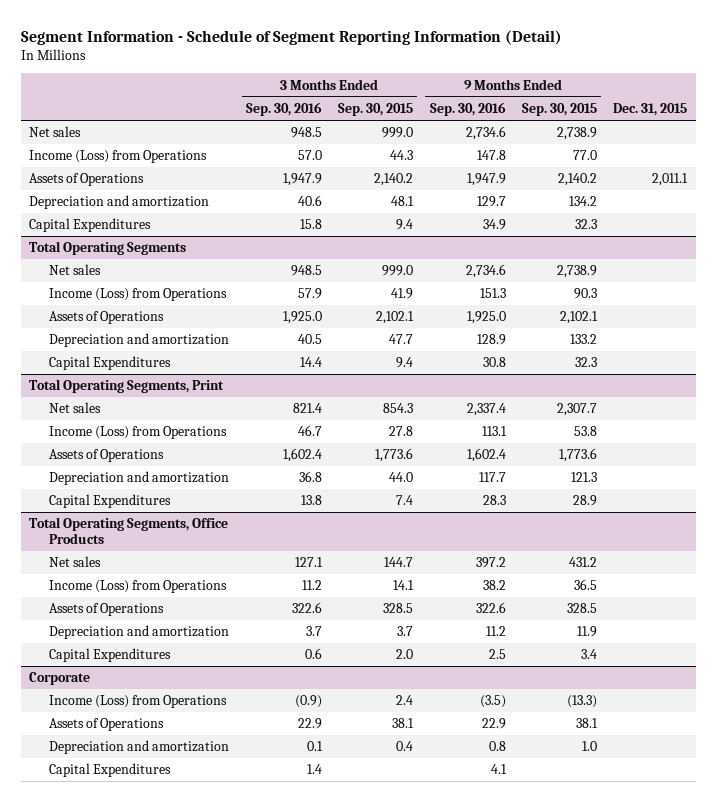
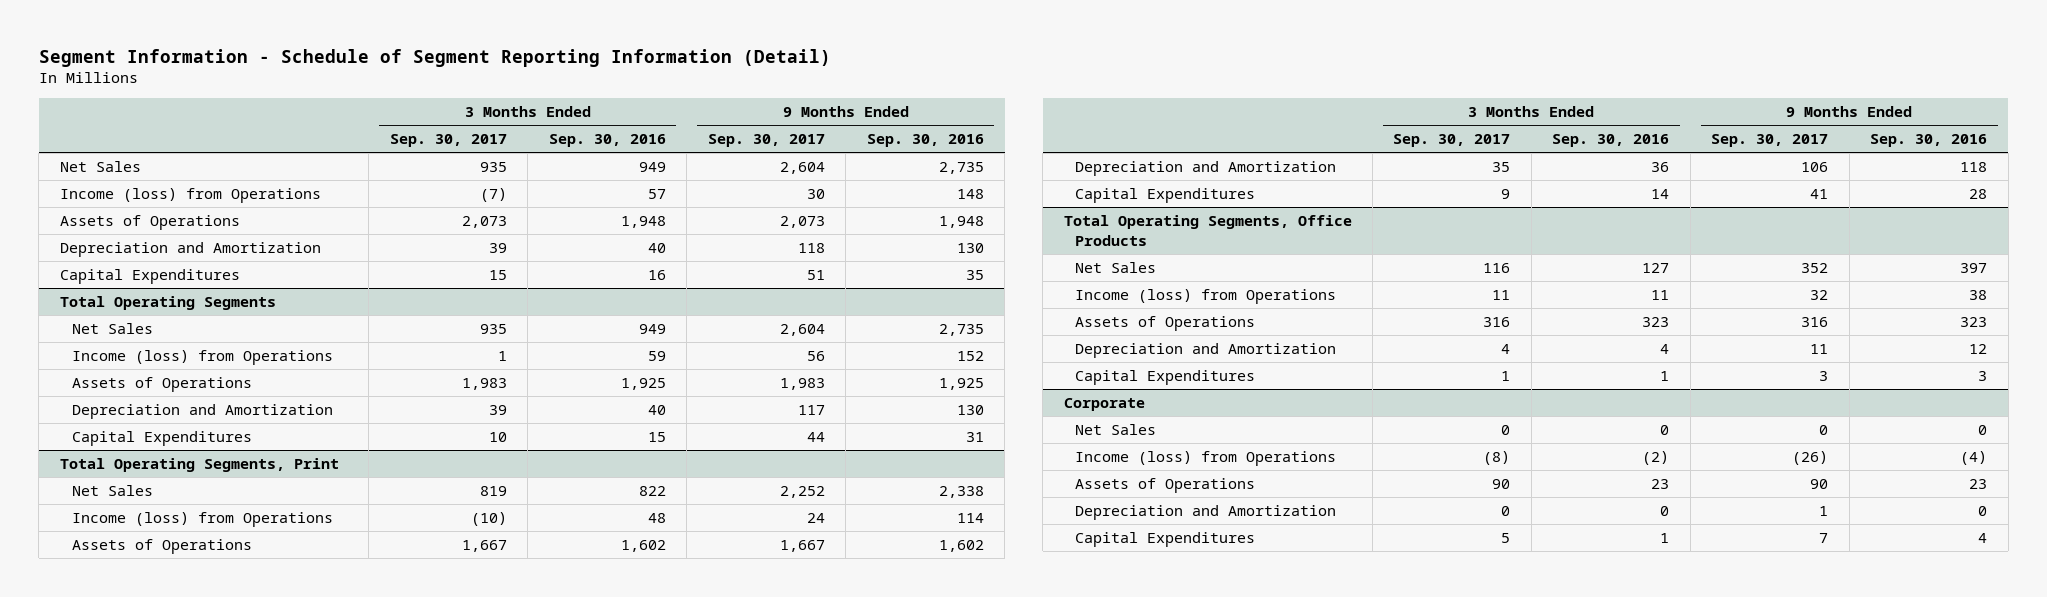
[338,103,414,117] Sep. 30, 2015 -> none
[521,103,597,117] Sep. 30, 2015 -> none
[613,103,688,117] Dec. 31, 2015 -> none
none -> [389,134,507,148] Sep. 30, 2017
none -> [707,134,825,148] Sep. 30, 2017
[29,126,82,138] Net sales -> [59,160,141,172] Net Sales
[290,127,322,139] 948.5 -> [638,161,666,172] 949
[465,126,506,141] 2,734.6 -> [938,161,984,174] 2,735
[29,150,208,164] Income (Loss) from Operations -> [59,187,321,203] Income (loss) from Operations
[297,150,322,161] 57.0 -> [647,188,666,199] 57
[476,150,506,161] 147.8 -> [956,188,984,199] 148
[282,173,322,187] 1,947.9 -> [620,215,666,228] 1,948
[466,173,506,187] 1,947.9 -> [938,215,984,228] 1,948
[29,195,210,210] Depreciation and amortization -> [59,241,321,257] Depreciation and Amortization
[297,195,322,207] 40.6 -> [647,242,666,253] 40
[476,196,506,208] 129.7 -> [956,242,984,253] 130
[299,219,322,230] 15.8 -> [647,269,666,280] 16
[482,219,506,231] 34.9 -> [965,269,984,280] 35
[49,264,102,276] Net sales -> [71,322,153,334] Net Sales
[290,265,322,277] 948.5 -> [638,323,666,334] 949
[465,264,506,279] 2,734.6 -> [938,323,984,336] 2,735
[49,288,228,302] Income (Loss) from Operations -> [71,349,333,365] Income (loss) from Operations
[297,288,322,300] 57.9 -> [647,350,666,361] 59
[479,288,506,299] 151.3 -> [956,350,984,361] 152
[282,311,322,325] 1,925.0 -> [620,377,666,390] 1,925
[466,311,506,325] 1,925.0 -> [938,377,984,390] 1,925
[49,333,230,348] Depreciation and amortization -> [71,403,333,419] Depreciation and Amortization
[297,334,322,345] 40.5 -> [647,404,666,415] 40
[476,334,506,346] 128.9 -> [956,404,984,415] 130
[299,357,322,368] 14.4 -> [647,431,666,442] 15
[482,357,506,368] 30.8 -> [965,431,984,442] 31
[49,402,102,414] Net sales -> [71,484,153,496] Net Sales
[292,403,322,414] 821.4 -> [638,485,666,496] 822
[466,403,506,417] 2,337.4 -> [938,485,984,498] 2,338
[49,426,228,440] Income (Loss) from Operations -> [71,511,333,527] Income (loss) from Operations
[297,425,322,437] 46.7 -> [647,512,666,523] 48
[481,426,507,437] 113.1 -> [956,512,984,523] 114
[282,448,322,463] 1,602.4 -> [620,539,666,552] 1,602
[466,448,506,463] 1,602.4 -> [938,539,984,552] 1,602
[49,471,230,486] Depreciation and amortization -> [1075,160,1337,176] Depreciation and Amortization
[298,471,322,483] 36.8 -> [1651,161,1670,172] 36
[478,472,506,483] 117.7 -> [1960,161,1988,172] 118
[300,495,322,506] 13.8 -> [1651,188,1670,199] 14
[482,495,506,506] 28.3 -> [1969,188,1988,199] 28
[49,556,102,568] Net sales -> [1075,261,1157,273] Net Sales
[294,557,323,568] 127.1 -> [1642,262,1670,273] 127
[475,557,506,569] 397.2 -> [1960,262,1988,273] 397
[49,580,228,594] Income (Loss) from Operations -> [1075,288,1337,304] Income (loss) from Operations
[301,580,322,591] 11.2 -> [1651,289,1670,300] 11
[482,580,506,591] 38.2 -> [1969,289,1988,300] 38
[291,602,322,614] 322.6 -> [1642,316,1670,327] 323
[475,602,506,614] 322.6 -> [1960,316,1988,327] 323
[49,625,230,640] Depreciation and amortization -> [1075,342,1337,358] Depreciation and Amortization
[305,626,322,637] 3.7 -> [1660,343,1670,354] 4
[485,626,506,637] 11.2 -> [1969,343,1988,354] 12
[304,648,322,660] 0.6 -> [1660,370,1670,381] 1
[488,649,506,660] 2.5 -> [1978,370,1988,381] 3
none -> [1075,423,1157,435] Net Sales
[49,695,228,709] Income (Loss) from Operations -> [1075,450,1337,466] Income (loss) from Operations
[294,695,322,709] (0.9) -> [1642,450,1670,465] (2)
[479,695,506,709] (3.5) -> [1960,450,1988,465] (4)
[297,718,322,730] 22.9 -> [1651,478,1670,489] 23
[481,718,506,730] 22.9 -> [1969,478,1988,489] 23
[49,740,230,755] Depreciation and amortization -> [1075,504,1337,520] Depreciation and Amortization
[306,741,323,752] 0.1 -> [1660,505,1670,516] 0
[488,741,506,752] 0.8 -> [1978,505,1988,516] 0
[306,764,322,775] 1.4 -> [1660,532,1670,543] 1
[490,764,507,775] 4.1 -> [1978,532,1988,543] 4

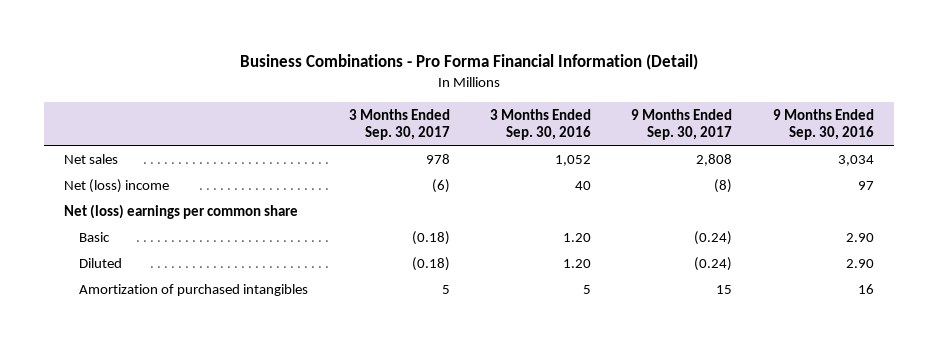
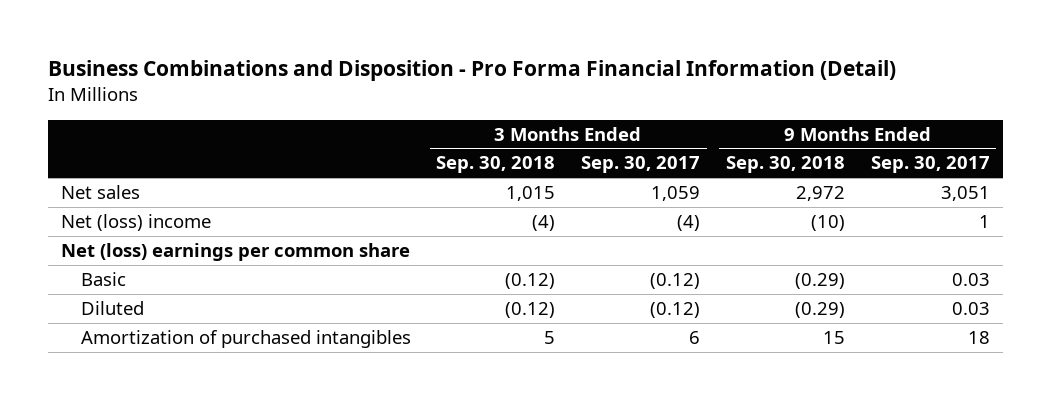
[239,54,698,71] Business Combinations - Pro Forma Financial Information (Detail) -> [47,60,896,82] Business Combinations and Disposition - Pro Forma Financial Information (Detail)
[490,108,592,141] 3 Months Ended Sep. 30, 2016 -> none
[772,108,874,141] 9 Months Ended Sep. 30, 2016 -> none
none -> [436,156,556,174] Sep. 30, 2018
none -> [725,156,845,174] Sep. 30, 2018
[425,153,450,164] 978 -> [651,185,701,201] 1,059
[696,153,733,166] 2,808 -> [940,185,990,201] 3,051
[431,178,450,193] (6) -> [677,214,701,231] (4)
[714,178,733,193] (8) -> [978,214,990,228] 1
[411,230,450,245] (0.18) -> [650,272,701,289] (0.12)
[694,230,733,245] (0.24) -> [951,272,990,286] 0.03
[411,256,450,271] (0.18) -> [650,301,701,318] (0.12)
[694,256,733,271] (0.24) -> [951,301,990,315] 0.03
[441,284,450,294] 5 -> [689,330,701,344] 6
[716,284,733,294] 15 -> [967,330,990,344] 18

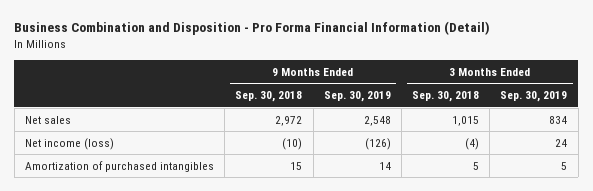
[47,60,896,82] Business Combinations and Disposition - Pro Forma Financial Information (Detail) -> [14,21,491,36] Business Combination and Disposition - Pro Forma Financial Information (Detail)
[581,156,701,174] Sep. 30, 2017 -> none
[870,156,990,174] Sep. 30, 2017 -> none
none -> [323,90,391,102] Sep. 30, 2019
none -> [500,90,568,102] Sep. 30, 2019
[60,242,410,261] Net (loss) earnings per common share -> none
[80,271,126,286] Basic -> none
[80,300,144,315] Diluted -> none
[60,213,211,231] Net (loss) income -> [25,137,115,150] Net income (loss)

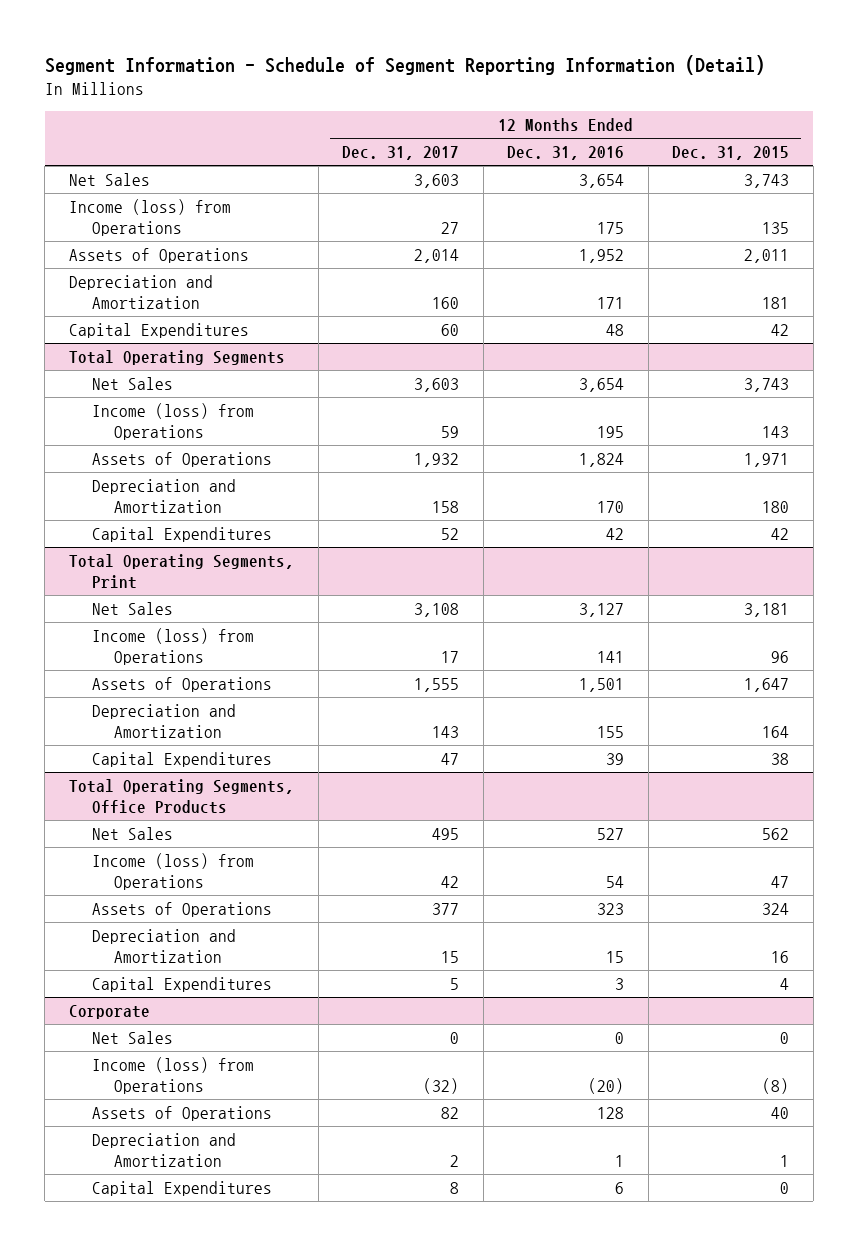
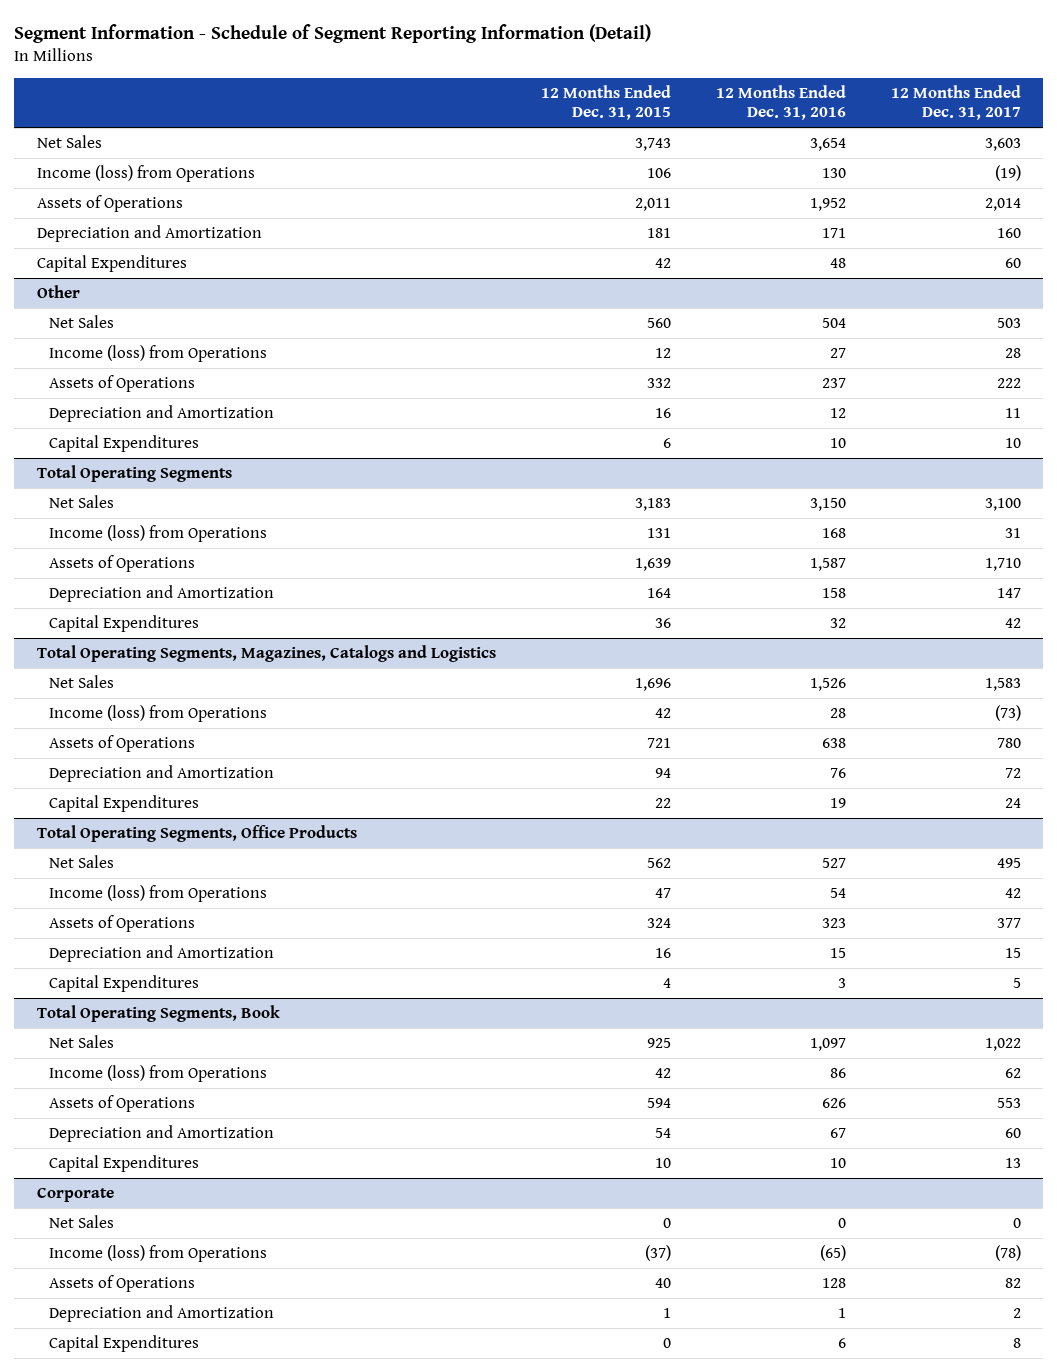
[441,221,460,234] 27 -> [994,165,1021,182] (19)
[597,221,625,234] 175 -> [821,168,846,179] 130
[762,221,790,234] 135 -> [646,168,671,179] 106
none -> [36,285,80,299] Other
none -> [49,315,115,329] Net Sales
none -> [49,345,268,363] Income (loss) from Operations
none -> [49,375,196,393] Assets of Operations
none -> [49,405,275,423] Depreciation and Amortization
none -> [49,435,200,453] Capital Expenditures
[68,554,294,589] Total Operating Segments, Print -> none
[414,378,460,393] 3,603 -> [984,498,1021,512] 3,100
[579,378,625,393] 3,654 -> [809,498,846,512] 3,150
[744,378,790,393] 3,743 -> [634,498,671,512] 3,183
[441,425,460,438] 59 -> [1004,528,1021,539] 31
[597,425,625,438] 195 -> [821,528,846,539] 168
[762,425,790,438] 143 -> [646,528,671,539] 131
[414,453,460,468] 1,932 -> [984,558,1021,572] 1,710
[579,453,625,468] 1,824 -> [809,558,846,572] 1,587
[744,453,790,468] 1,971 -> [634,558,671,572] 1,639
[432,500,460,513] 158 -> [996,588,1021,599] 147
[597,500,625,513] 170 -> [821,588,846,599] 158
[762,500,790,513] 180 -> [646,588,671,599] 164
[441,528,460,541] 52 -> [1004,618,1021,629] 42
[606,528,625,541] 42 -> [829,618,846,629] 32
[771,528,790,541] 42 -> [654,618,671,629] 36
none -> [36,645,496,663] Total Operating Segments, Magazines, Catalogs and Logistics
[414,603,460,618] 3,108 -> [984,678,1021,692] 1,583
[579,603,625,618] 3,127 -> [809,678,846,692] 1,526
[744,603,790,618] 3,181 -> [634,678,671,692] 1,696
[441,650,460,663] 17 -> [994,705,1021,722] (73)
[597,650,625,663] 141 -> [829,708,846,719] 28
[771,650,790,663] 96 -> [654,708,671,719] 42
[414,678,460,693] 1,555 -> [996,738,1021,749] 780
[579,678,625,693] 1,501 -> [821,738,846,749] 638
[744,678,790,693] 1,647 -> [646,738,671,749] 721
[432,725,460,738] 143 -> [1004,768,1021,779] 72
[597,725,625,738] 155 -> [829,768,846,779] 76
[762,725,790,738] 164 -> [654,768,671,779] 94
[441,753,460,766] 47 -> [1004,798,1021,809] 24
[606,753,625,766] 39 -> [829,798,846,809] 19
[771,753,790,766] 38 -> [654,798,671,809] 22
none -> [36,1005,280,1023] Total Operating Segments, Book
none -> [49,1035,115,1049] Net Sales
none -> [49,1065,268,1083] Income (loss) from Operations
none -> [49,1095,196,1113] Assets of Operations
none -> [49,1125,275,1143] Depreciation and Amortization
none -> [49,1155,200,1173] Capital Expenditures
[423,1077,460,1094] (32) -> [994,1245,1021,1262] (78)
[588,1077,625,1094] (20) -> [819,1245,846,1262] (65)
[762,1077,790,1094] (8) -> [644,1245,671,1262] (37)

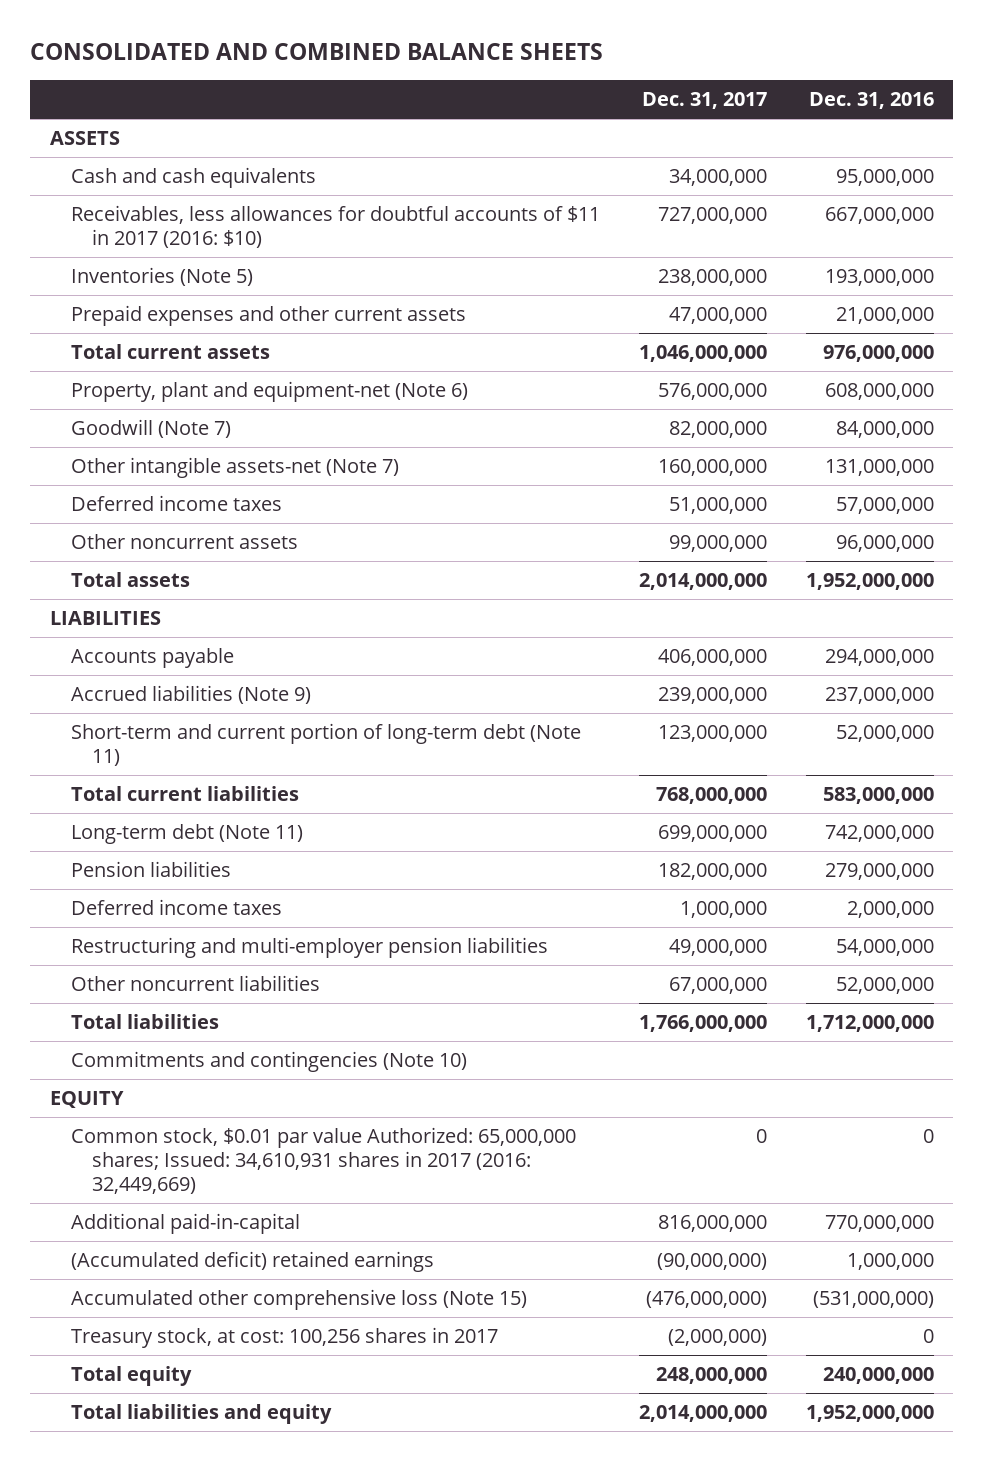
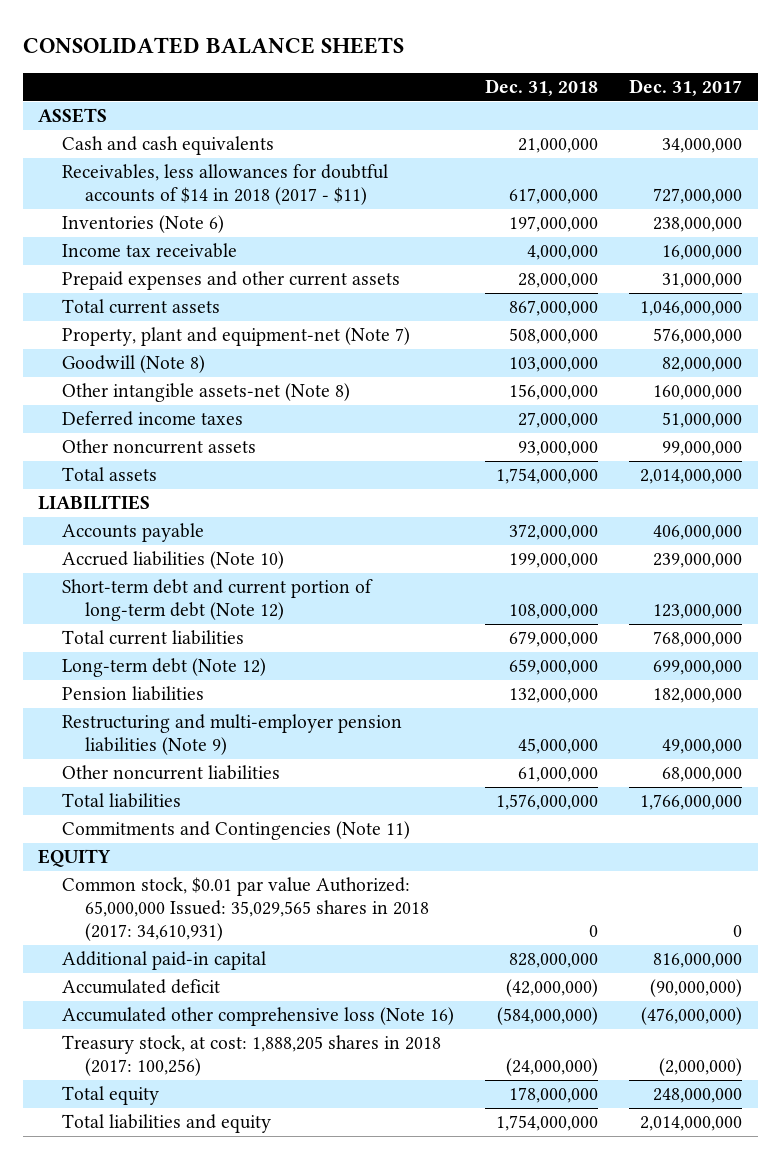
[30,43,604,61] CONSOLIDATED AND COMBINED BALANCE SHEETS -> [22,37,404,55] CONSOLIDATED BALANCE SHEETS
[808,91,934,109] Dec. 31, 2016 -> none
none -> [484,79,598,97] Dec. 31, 2018
[71,205,601,249] Receivables, less allowances for doubtful accounts of $11 in 2017 (2016: $10) -> [61,164,388,206] Receivables, less allowances for doubtful accounts of $14 in 2018 (2017 - $11)
[71,267,254,287] Inventories (Note 5) -> [61,215,224,234] Inventories (Note 6)
none -> [61,243,237,259] Income tax receivable
[668,307,767,325] 47,000,000 -> [662,273,743,289] 31,000,000
[71,381,469,403] Property, plant and equipment-net (Note 6) -> [61,327,410,347] Property, plant and equipment-net (Note 7)
[71,419,232,439] Goodwill (Note 7) -> [61,355,205,374] Goodwill (Note 8)
[71,457,400,479] Other intangible assets-net (Note 7) -> [61,383,350,403] Other intangible assets-net (Note 8)
[71,685,312,705] Accrued liabilities (Note 9) -> [61,551,284,570] Accrued liabilities (Note 10)
[71,723,582,767] Short-term and current portion of long-term debt (Note 11) -> [61,579,373,622] Short-term debt and current portion of long-term debt (Note 12)
[71,824,304,845] Long-term debt (Note 11) -> [61,658,266,678] Long-term debt (Note 12)
[71,899,283,916] Deferred income taxes -> none
[71,937,549,959] Restructuring and multi-employer pension liabilities -> [61,714,402,756] Restructuring and multi-employer pension liabilities (Note 9)
[668,977,767,995] 67,000,000 -> [662,767,743,783] 68,000,000
[71,1051,468,1073] Commitments and contingencies (Note 10) -> [61,821,410,841] Commitments and Contingencies (Note 11)
[71,1127,577,1195] Common stock, $0.01 par value Authorized: 65,000,000 shares; Issued: 34,610,931 shares in 2017 (2016: 32,449,669) -> [61,877,430,942] Common stock, $0.01 par value Authorized: 65,000,000 Issued: 35,029,565 shares in 2018 (2017: 34,610,931)
[71,1213,301,1235] Additional paid-in-capital -> [61,951,266,971] Additional paid-in capital
[71,1251,435,1273] (Accumulated deficit) retained earnings -> [61,979,220,995] Accumulated deficit
[71,1289,528,1311] Accumulated other comprehensive loss (Note 15) -> [61,1007,454,1027] Accumulated other comprehensive loss (Note 16)
[71,1327,499,1349] Treasury stock, at cost: 100,256 shares in 2017 -> [61,1035,441,1077] Treasury stock, at cost: 1,888,205 shares in 2018 (2017: 100,256)

